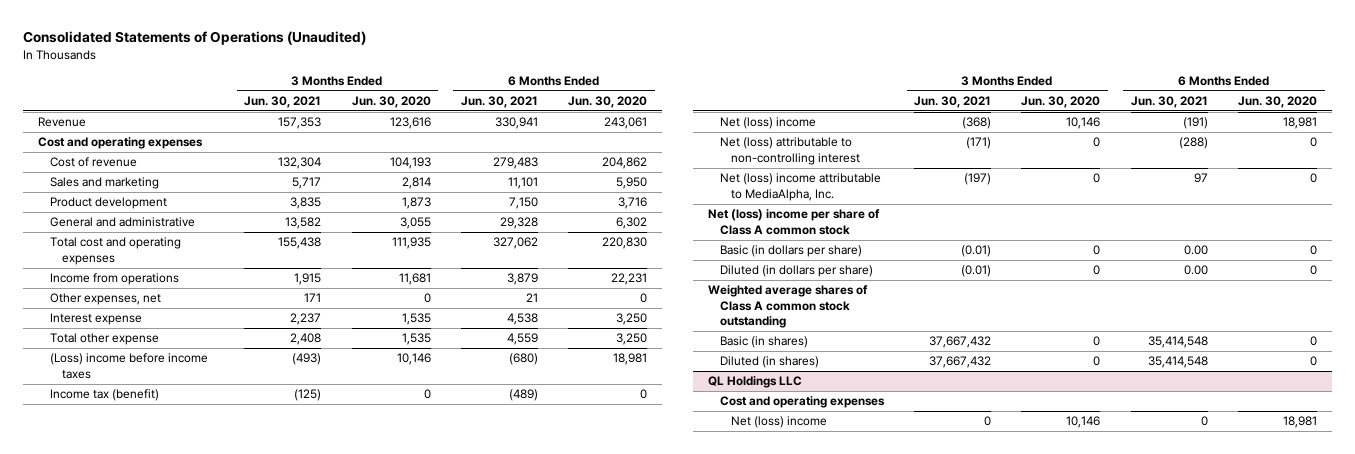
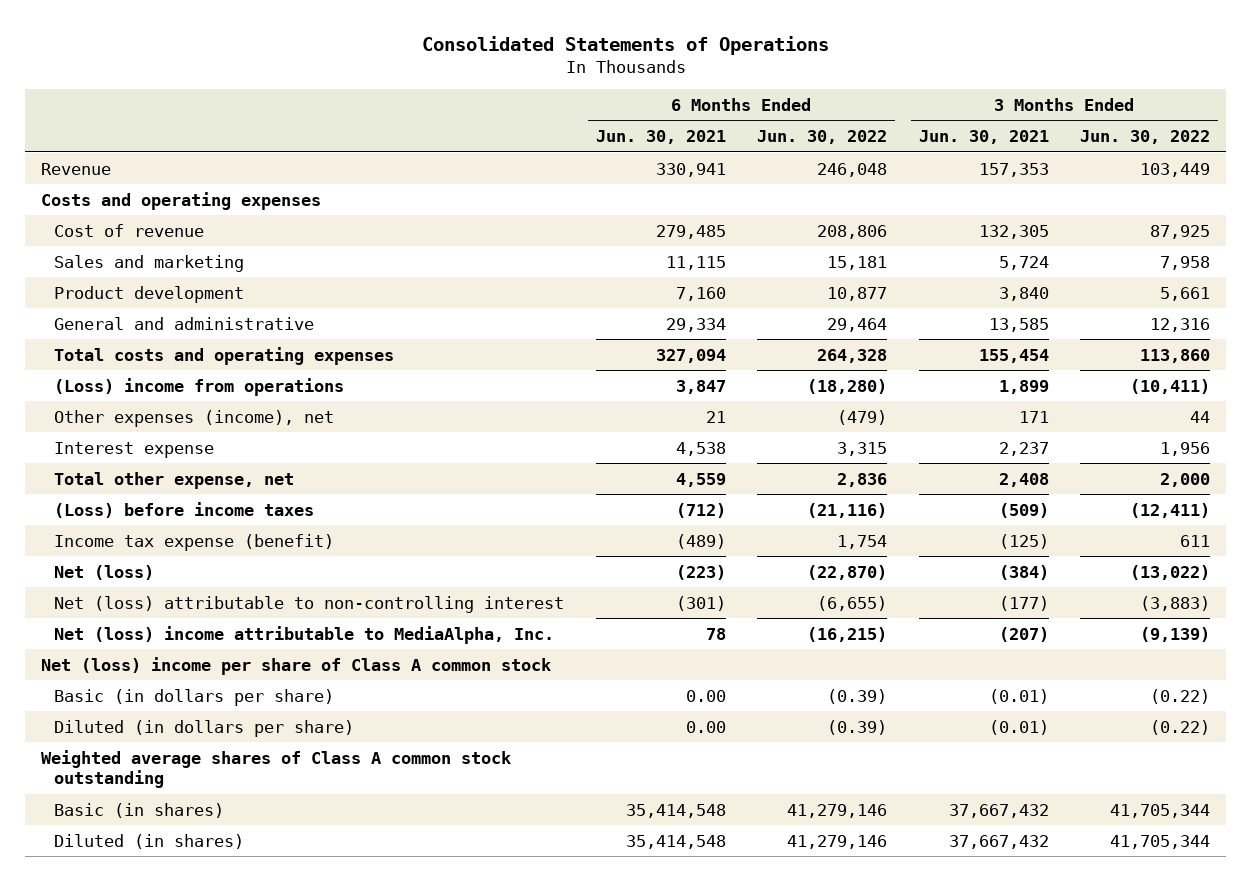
[23,31,367,46] Consolidated Statements of Operations (Unaudited) -> [421,35,829,55] Consolidated Statements of Operations
[351,96,431,109] Jun. 30, 2020 -> none
[568,96,648,109] Jun. 30, 2020 -> none
none -> [757,130,888,145] Jun. 30, 2022
none -> [1080,130,1211,145] Jun. 30, 2022
[38,137,204,150] Cost and operating expenses -> [41,191,322,210] Costs and operating expenses
[278,157,322,170] 132,304 -> [978,224,1049,239] 132,305
[492,157,538,170] 279,483 -> [655,224,726,239] 279,485
[292,177,322,190] 5,717 -> [998,255,1049,270] 5,724
[507,177,538,190] 11,101 -> [665,255,726,270] 11,115
[290,197,322,210] 3,835 -> [998,286,1049,301] 3,840
[508,197,538,210] 7,150 -> [675,286,726,301] 7,160
[285,217,322,230] 13,582 -> [988,317,1049,332] 13,585
[499,217,538,230] 29,328 -> [665,317,726,332] 29,334
[49,237,181,265] Total cost and operating expenses -> [54,346,395,365] Total costs and operating expenses
[278,237,322,250] 155,438 -> [978,348,1049,363] 155,454
[492,237,538,250] 327,062 -> [655,348,726,363] 327,094
[49,273,179,286] Income from operations -> [54,377,345,396] (Loss) income from operations
[294,273,322,286] 1,915 -> [998,379,1049,394] 1,899
[506,273,538,286] 3,879 -> [675,379,726,394] 3,847
[49,293,161,306] Other expenses, net -> [54,409,335,427] Other expenses (income), net
[49,333,159,346] Total other expense -> [54,471,295,489] Total other expense, net
[49,353,208,379] (Loss) income before income taxes -> [54,501,315,518] (Loss) before income taxes
[292,353,322,366] (493) -> [998,502,1049,518] (509)
[508,353,538,366] (680) -> [675,502,726,518] (712)
[49,389,159,402] Income tax (benefit) -> [54,533,335,551] Income tax expense (benefit)
[719,117,816,130] Net (loss) income -> [54,564,155,580] Net (loss)
[962,117,992,130] (368) -> [998,564,1049,580] (384)
[1182,117,1208,130] (191) -> [675,564,726,580] (223)
[966,137,992,150] (171) -> [998,595,1049,611] (177)
[1178,137,1208,150] (288) -> [675,595,726,611] (301)
[964,173,992,186] (197) -> [998,626,1049,642] (207)
[1193,173,1208,184] 97 -> [705,627,726,640] 78
[708,376,803,389] QL Holdings LLC -> none
[719,396,885,409] Cost and operating expenses -> none
[731,416,828,429] Net (loss) income -> none

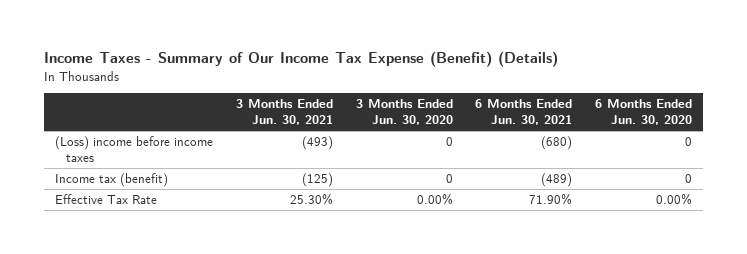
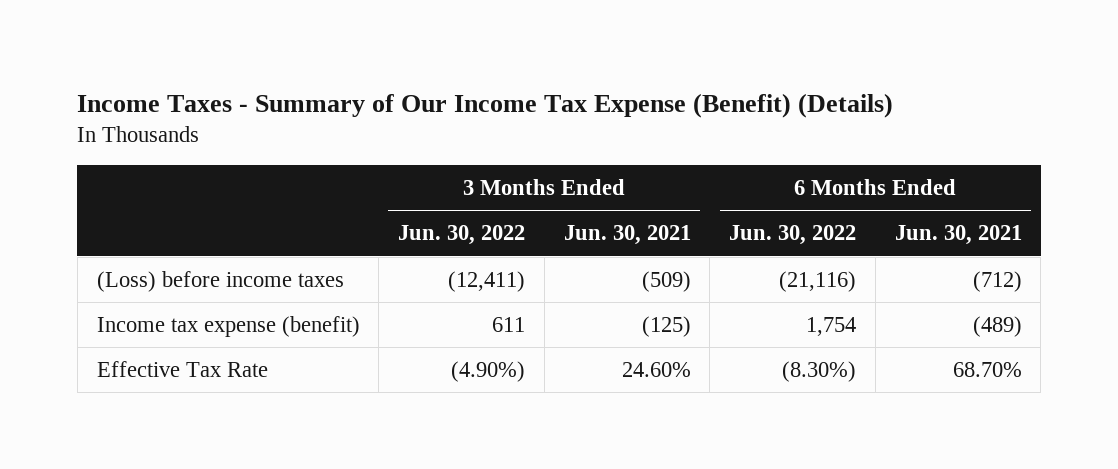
[355,99,453,126] 3 Months Ended Jun. 30, 2020 -> none
[595,99,693,126] 6 Months Ended Jun. 30, 2020 -> none
none -> [398,225,526,246] Jun. 30, 2022
none -> [729,225,857,246] Jun. 30, 2022
[55,135,214,162] (Loss) income before income taxes -> [96,271,344,293] (Loss) before income taxes
[301,135,333,150] (493) -> [641,271,691,293] (509)
[541,135,573,150] (680) -> [972,271,1022,293] (712)
[55,172,169,187] Income tax (benefit) -> [96,316,360,338] Income tax expense (benefit)
[289,192,333,205] 25.30% -> [621,362,691,378] 24.60%
[529,192,573,205] 71.90% -> [952,362,1022,378] 68.70%

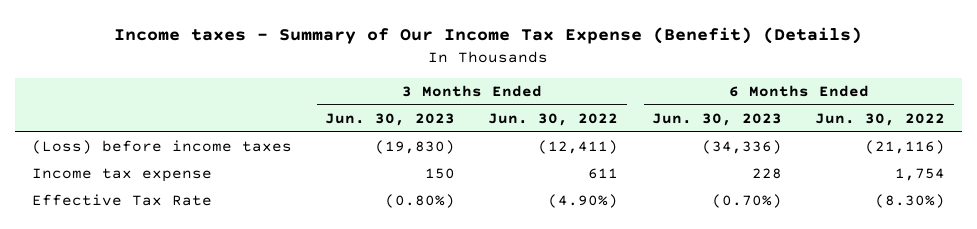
[77,93,894,119] Income Taxes - Summary of Our Income Tax Expense (Benefit) (Details) -> [114,26,863,44] Income taxes - Summary of Our Income Tax Expense (Benefit) (Details)
[563,225,691,246] Jun. 30, 2021 -> none
[894,225,1022,246] Jun. 30, 2021 -> none
none -> [325,112,456,126] Jun. 30, 2023
none -> [651,112,782,126] Jun. 30, 2023
[96,316,360,338] Income tax expense (benefit) -> [31,168,212,183] Income tax expense

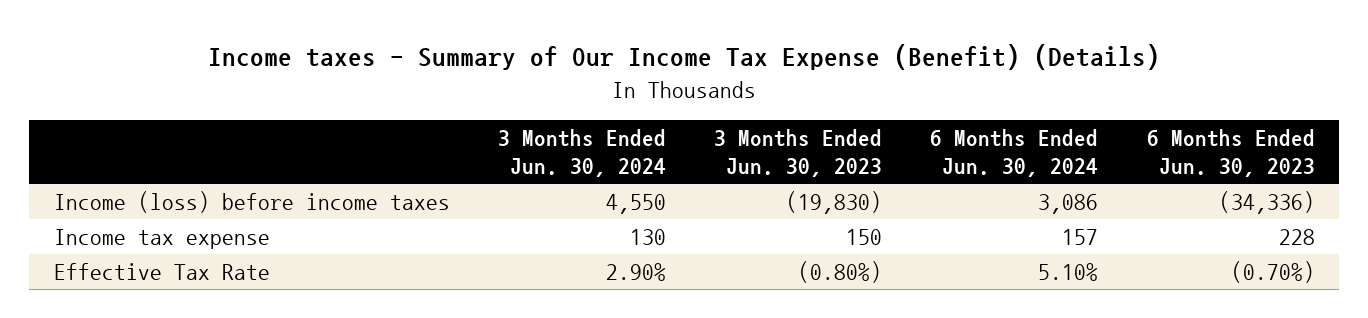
[488,112,619,126] Jun. 30, 2022 -> none
[815,112,946,126] Jun. 30, 2022 -> none
none -> [497,128,666,177] 3 Months Ended Jun. 30, 2024
none -> [930,128,1099,177] 6 Months Ended Jun. 30, 2024
[31,140,292,155] (Loss) before income taxes -> [53,191,450,214] Income (loss) before income taxes

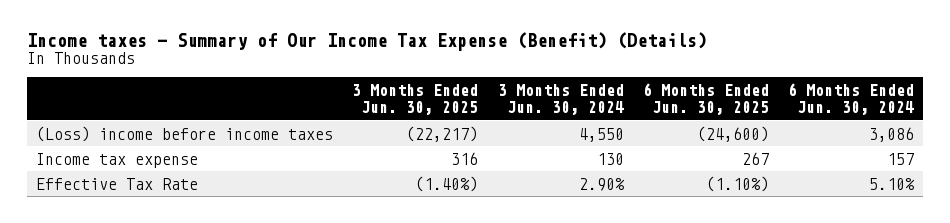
[714,128,883,177] 3 Months Ended Jun. 30, 2023 -> none
[1146,128,1315,177] 6 Months Ended Jun. 30, 2023 -> none
none -> [352,84,479,115] 3 Months Ended Jun. 30, 2025
none -> [642,83,769,115] 6 Months Ended Jun. 30, 2025
[53,191,450,214] Income (loss) before income taxes -> [36,125,334,142] (Loss) income before income taxes

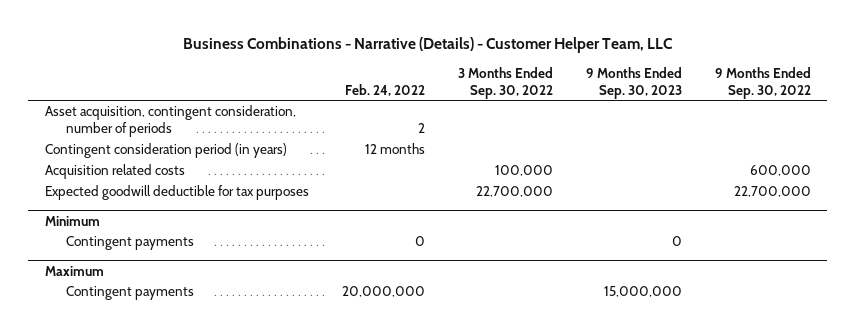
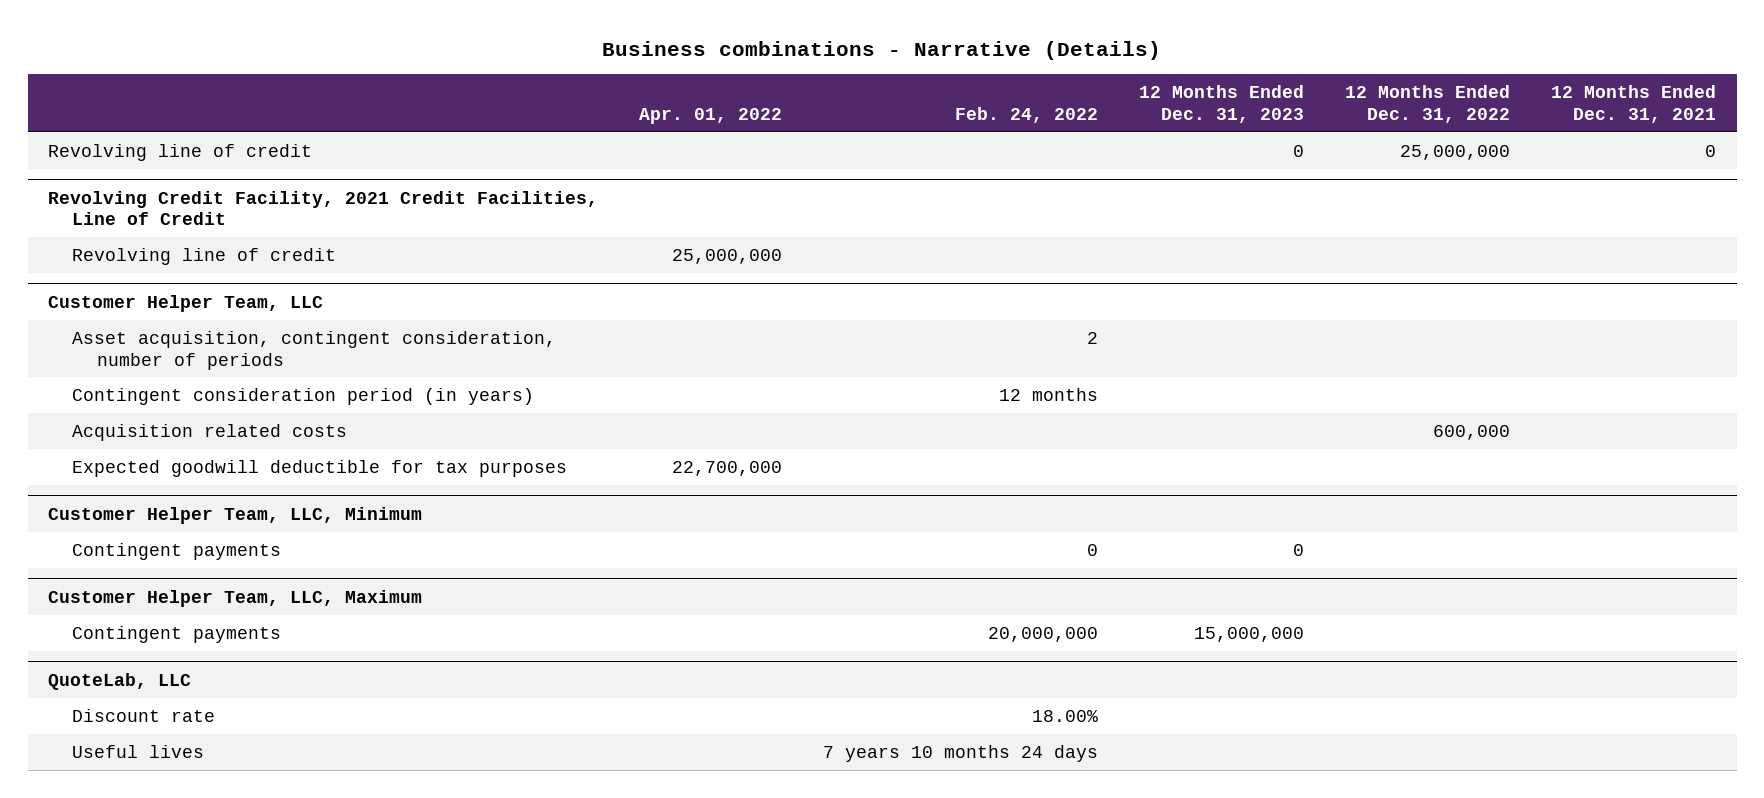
[182,37,672,54] Business Combinations - Narrative (Details) - Customer Helper Team, LLC -> [602,40,1162,60] Business combinations - Narrative (Details)
[457,67,553,99] 3 Months Ended Sep. 30, 2022 -> none
[585,67,682,99] 9 Months Ended Sep. 30, 2023 -> none
[714,67,811,99] 9 Months Ended Sep. 30, 2022 -> none
none -> [639,107,783,124] Apr. 01, 2022
none -> [1139,85,1305,123] 12 Months Ended Dec. 31, 2023
none -> [1345,85,1511,123] 12 Months Ended Dec. 31, 2022
none -> [1551,85,1717,123] 12 Months Ended Dec. 31, 2021
none -> [48,143,313,161] Revolving line of credit
none -> [48,190,599,226] Revolving Credit Facility, 2021 Credit Facilities, Line of Credit
none -> [72,247,337,265] Revolving line of credit
none -> [48,294,324,312] Customer Helper Team, LLC
[44,215,100,226] Minimum -> none
none -> [48,506,423,524] Customer Helper Team, LLC, Minimum
[44,265,104,276] Maximum -> none
none -> [48,589,423,607] Customer Helper Team, LLC, Maximum
none -> [48,672,192,690] QuoteLab, LLC
none -> [72,708,216,722] Discount rate
none -> [72,744,205,758] Useful lives

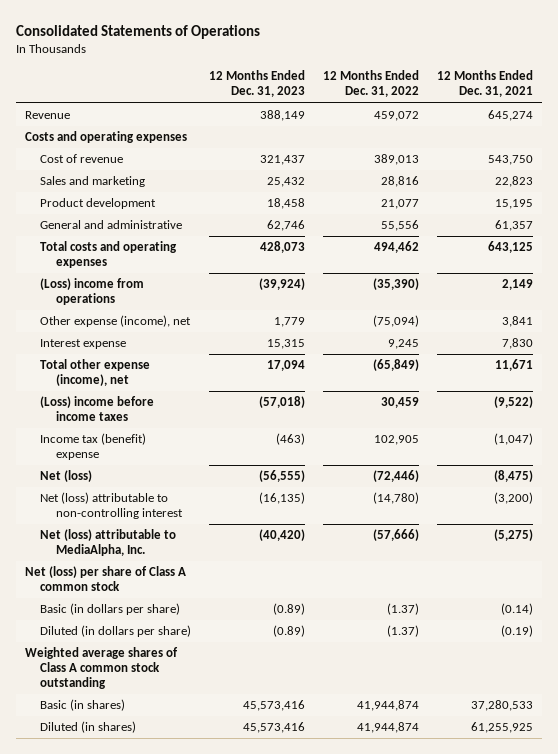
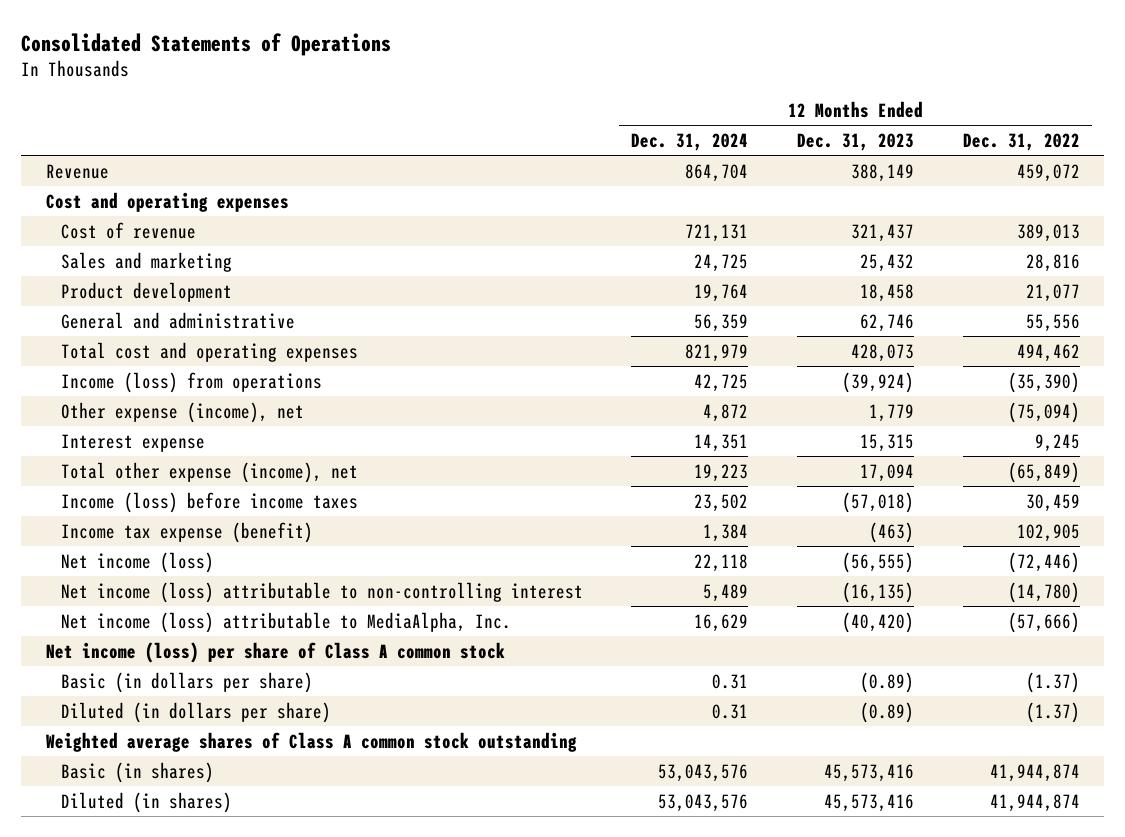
[436,70,533,98] 12 Months Ended Dec. 31, 2021 -> none
none -> [631,132,749,151] Dec. 31, 2024
[24,131,187,144] Costs and operating expenses -> [45,191,289,212] Cost and operating expenses
[40,241,178,269] Total costs and operating expenses -> [60,341,358,362] Total cost and operating expenses
[40,278,145,306] (Loss) income from operations -> [60,371,322,393] Income (loss) from operations
[40,396,155,422] (Loss) income before income taxes -> [60,491,358,513] Income (loss) before income taxes
[40,433,147,461] Income tax (benefit) expense -> [60,521,313,543] Income tax expense (benefit)
[40,470,93,483] Net (loss) -> [60,551,214,573] Net income (loss)
[40,492,183,520] Net (loss) attributable to non-controlling interest -> [60,581,583,603] Net income (loss) attributable to non-controlling interest
[40,529,177,557] Net (loss) attributable to MediaAlpha, Inc. -> [60,611,511,633] Net income (loss) attributable to MediaAlpha, Inc.
[24,566,186,592] Net (loss) per share of Class A common stock -> [45,641,505,663] Net income (loss) per share of Class A common stock

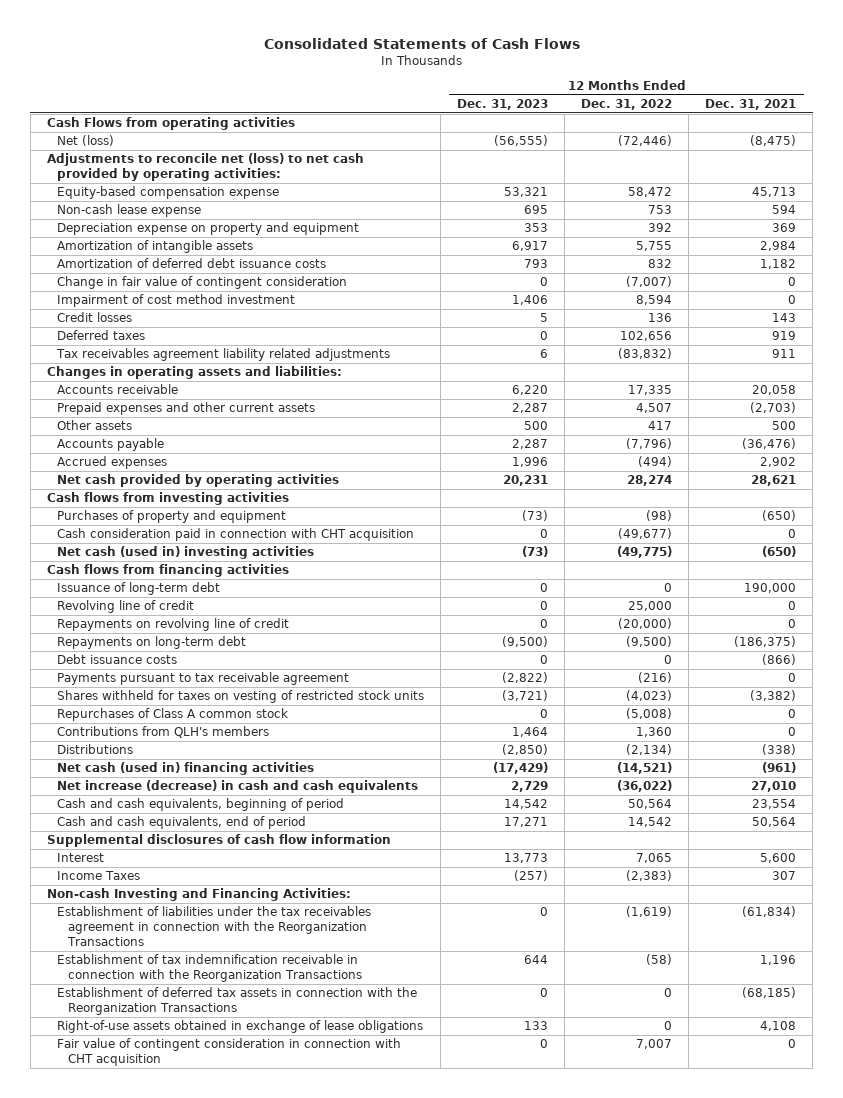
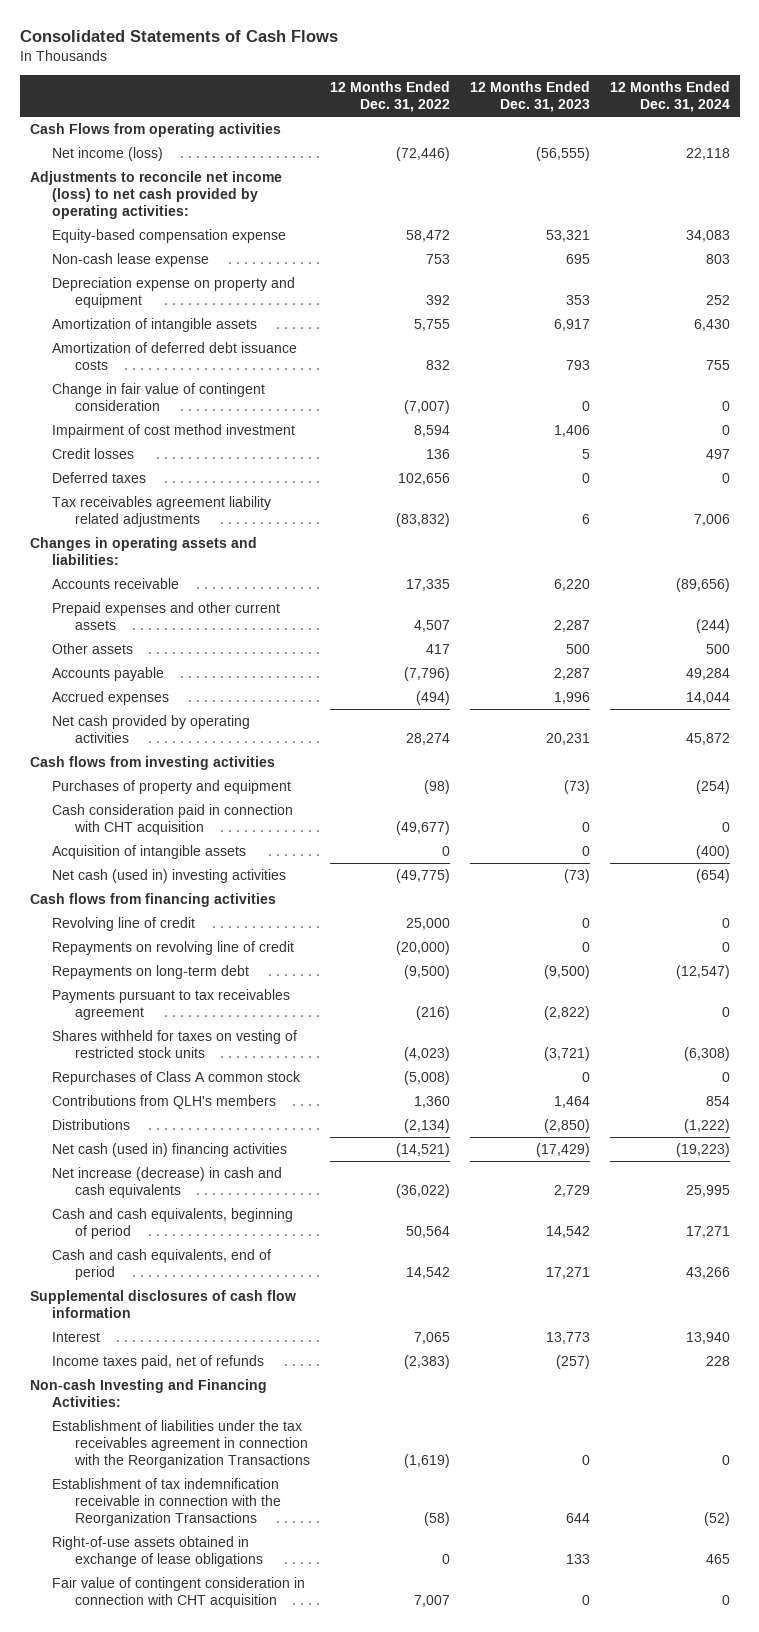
[705,99,797,111] Dec. 31, 2021 -> none
none -> [609,81,730,112] 12 Months Ended Dec. 31, 2024
[57,135,115,147] Net (loss) -> [52,147,164,162] Net income (loss)
[46,153,364,182] Adjustments to reconcile net (loss) to net cash provided by operating activities: -> [29,171,282,219] Adjustments to reconcile net income (loss) to net cash provided by operating activities:
none -> [52,845,247,860] Acquisition of intangible assets
[57,582,221,596] Issuance of long-term debt -> none
[57,654,178,665] Debt issuance costs -> none
[57,672,350,686] Payments pursuant to tax receivable agreement -> [52,989,291,1020] Payments pursuant to tax receivables agreement
[57,871,141,881] Income Taxes -> [52,1355,265,1370] Income taxes paid, net of refunds
[57,987,418,1016] Establishment of deferred tax assets in connection with the Reorganization Transactions -> none

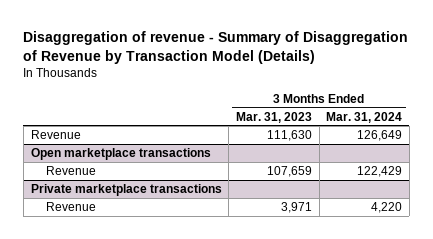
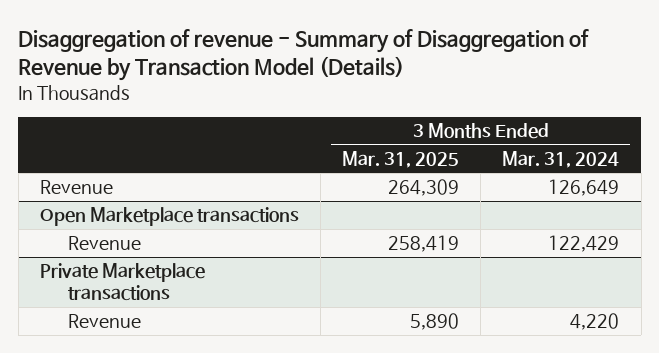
[235,111,312,123] Mar. 31, 2023 -> none
none -> [342,151,460,169] Mar. 31, 2025
[30,148,211,161] Open marketplace transactions -> [39,207,299,227] Open Marketplace transactions
[30,184,222,197] Private marketplace transactions -> [39,263,205,302] Private Marketplace transactions

